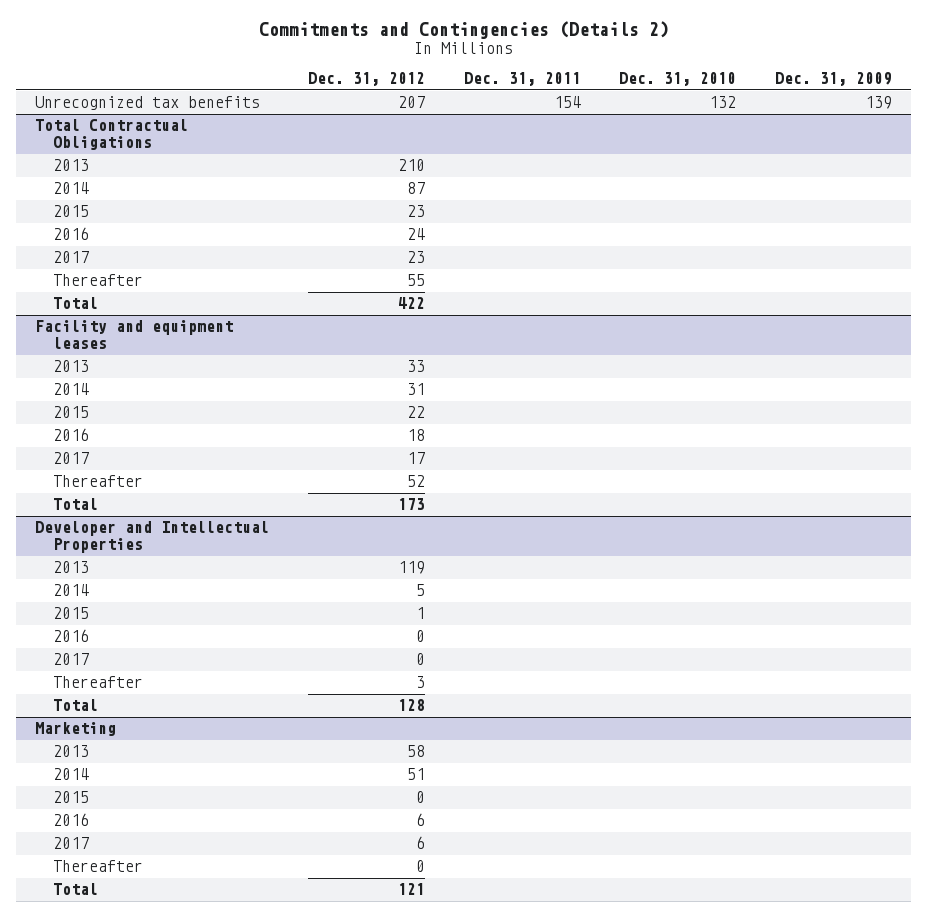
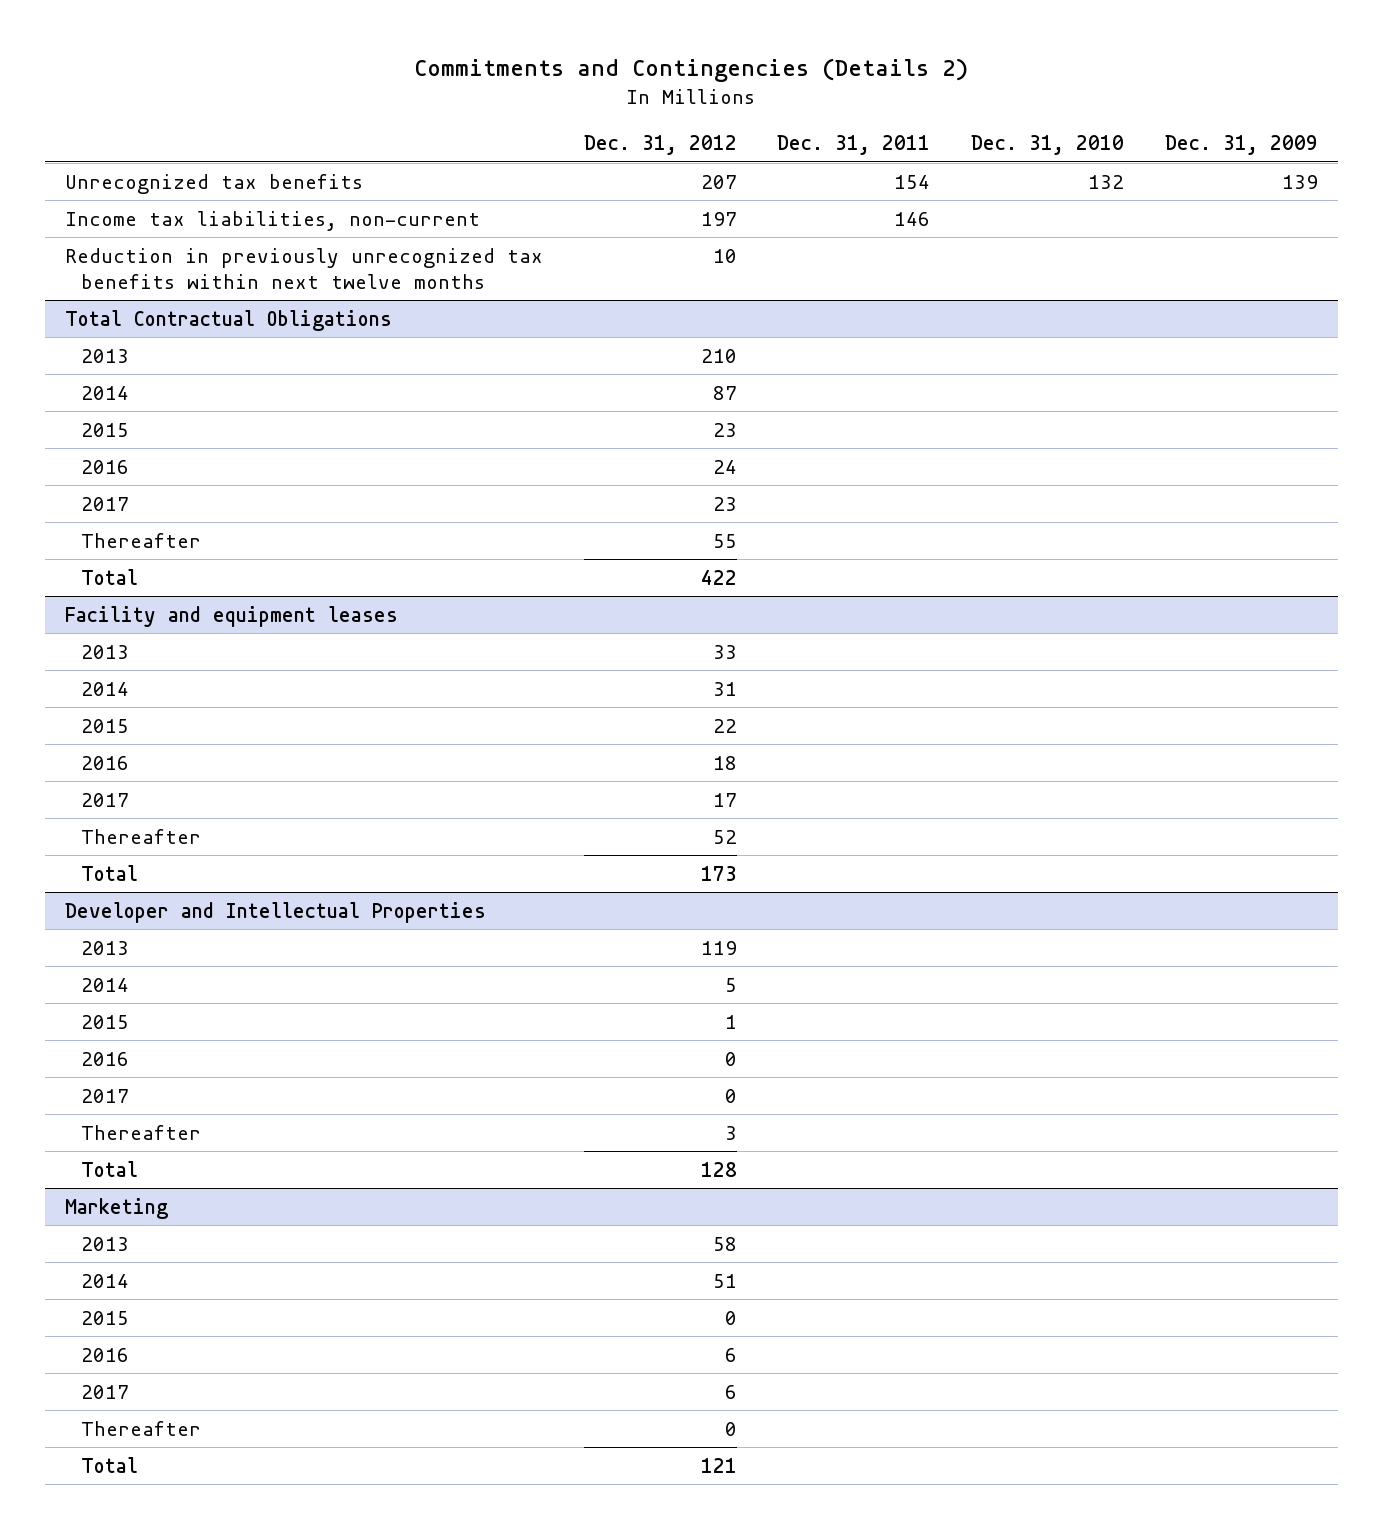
none -> [65,210,481,231] Income tax liabilities, non-current
none -> [65,247,544,289] Reduction in previously unrecognized tax benefits within next twelve months

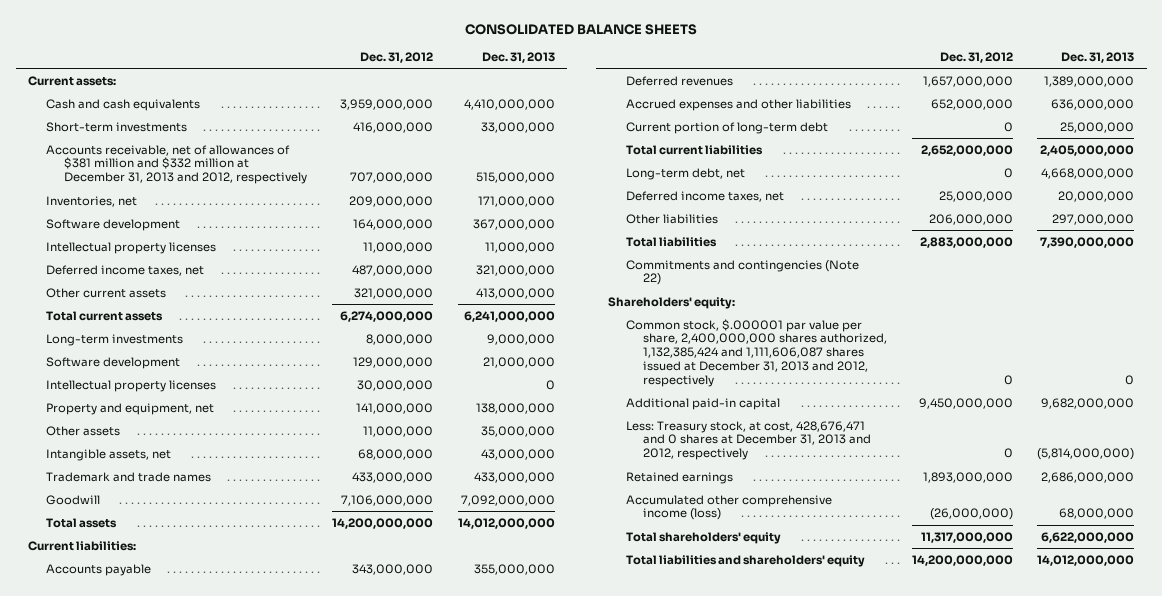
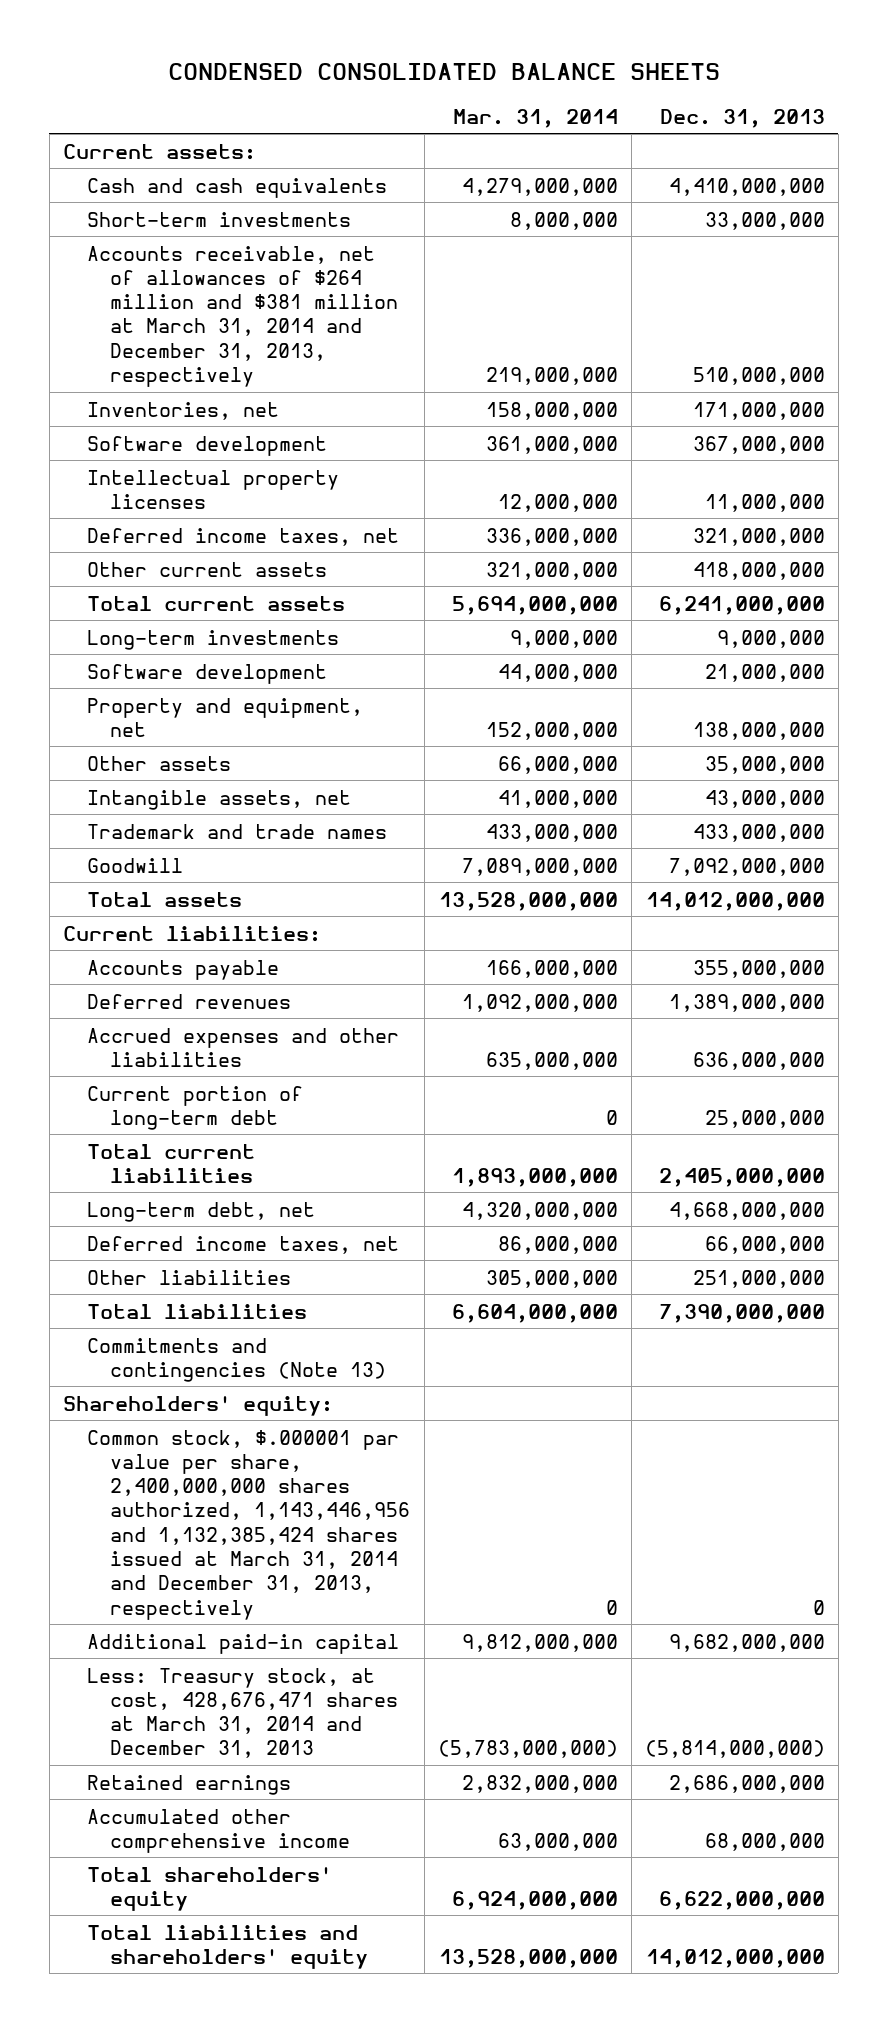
[465,23,698,35] CONSOLIDATED BALANCE SHEETS -> [167,62,720,80] CONDENSED CONSOLIDATED BALANCE SHEETS
[360,52,434,64] Dec. 31, 2012 -> none
none -> [452,108,618,128] Mar. 31, 2014
[45,144,307,185] Accounts receivable, net of allowances of $381 million and $332 million at December 31, 2013 and 2012, respectively -> [86,245,399,387] Accounts receivable, net of allowances of $264 million and $381 million at March 31, 2014 and December 31, 2013, respectively
[475,172,555,184] 515,000,000 -> [692,366,825,385] 510,000,000
[475,287,555,299] 413,000,000 -> [692,561,825,580] 418,000,000
[45,379,216,392] Intellectual property licenses -> none
[1058,190,1135,202] 20,000,000 -> [704,1235,825,1254] 66,000,000
[1052,213,1135,225] 297,000,000 -> [692,1269,825,1288] 251,000,000
[625,259,859,286] Commitments and contingencies (Note 22) -> [86,1337,387,1382] Commitments and contingencies (Note 13)
[625,318,888,387] Common stock, $.000001 par value per share, 2,400,000,000 shares authorized, 1,132,385,424 and 1,111,606,087 shares issued at December 31, 2013 and 2012, respectively -> [86,1429,411,1620] Common stock, $.000001 par value per share, 2,400,000,000 shares authorized, 1,143,446,956 and 1,132,385,424 shares issued at March 31, 2014 and December 31, 2013, respectively
[625,420,872,461] Less: Treasury stock, at cost, 428,676,471 and 0 shares at December 31, 2013 and 2012, respectively -> [86,1667,399,1759] Less: Treasury stock, at cost, 428,676,471 shares at March 31, 2014 and December 31, 2013
[625,494,832,521] Accumulated other comprehensive income (loss) -> [86,1808,351,1853] Accumulated other comprehensive income

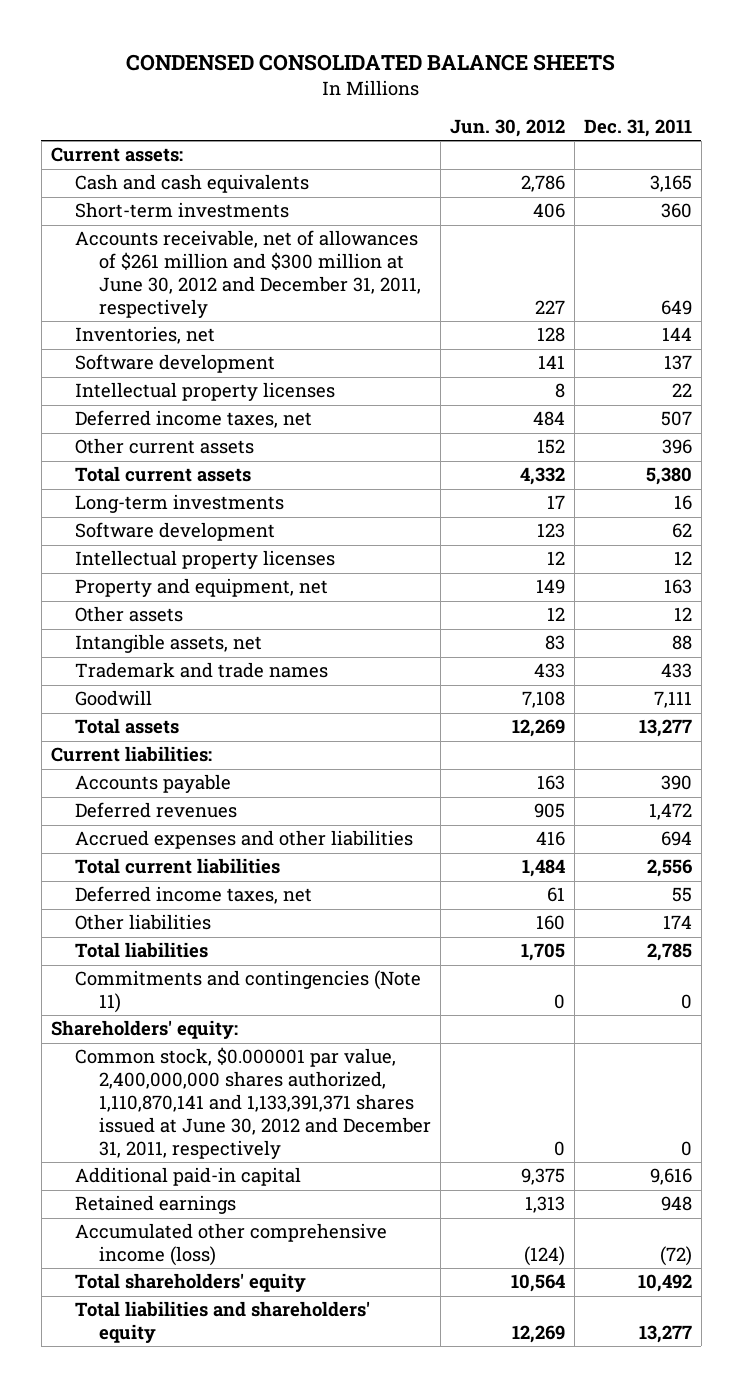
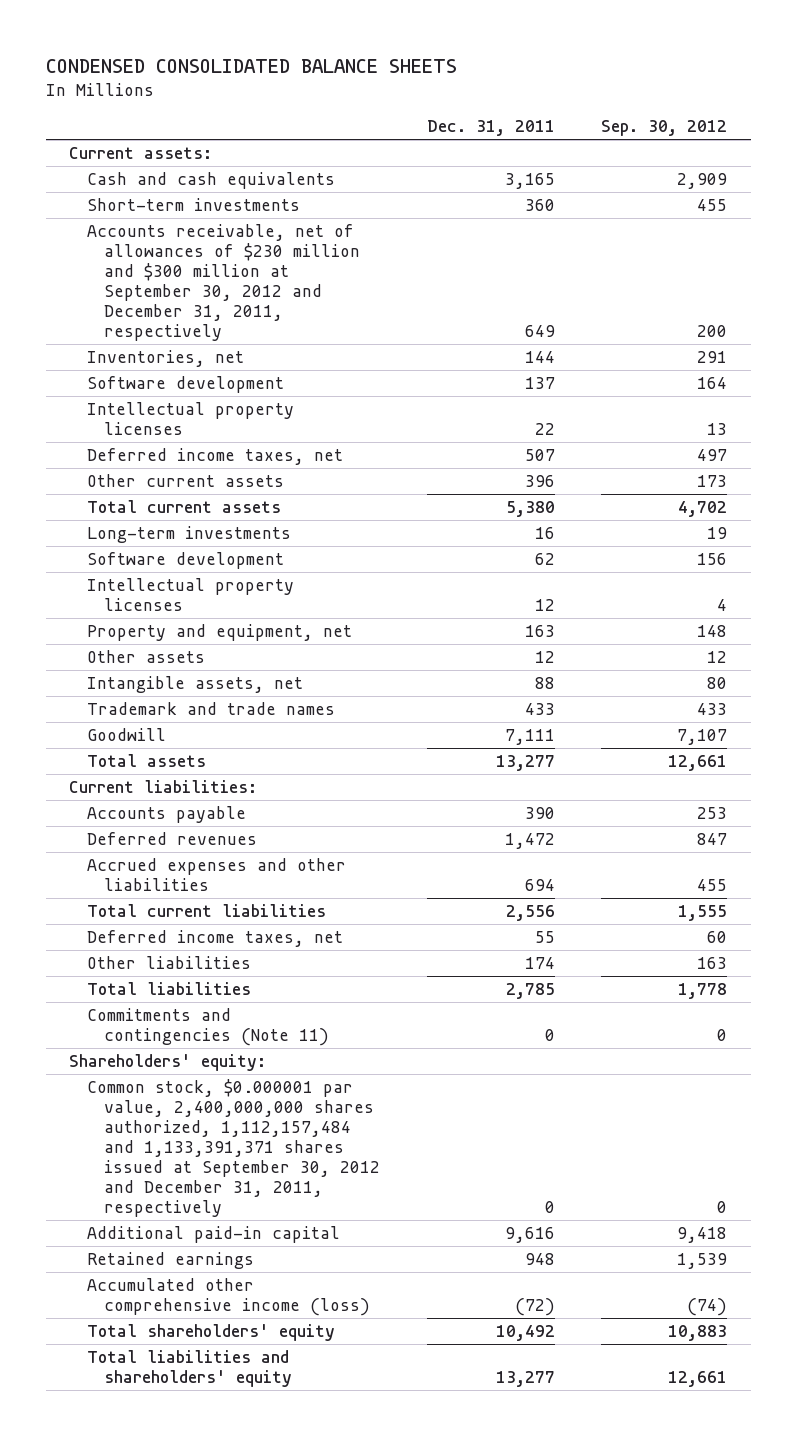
[449,119,565,138] Jun. 30, 2012 -> none
none -> [601,120,728,137] Sep. 30, 2012
[74,230,421,318] Accounts receivable, net of allowances of $261 million and $300 million at June 30, 2012 and December 31, 2011, respectively -> [86,223,361,341] Accounts receivable, net of allowances of $230 million and $300 million at September 30, 2012 and December 31, 2011, respectively
[74,1047,431,1159] Common stock, $0.000001 par value, 2,400,000,000 shares authorized, 1,110,870,141 and 1,133,391,371 shares issued at June 30, 2012 and December 31, 2011, respectively -> [86,1078,381,1217] Common stock, $0.000001 par value, 2,400,000,000 shares authorized, 1,112,157,484 and 1,133,391,371 shares issued at September 30, 2012 and December 31, 2011, respectively

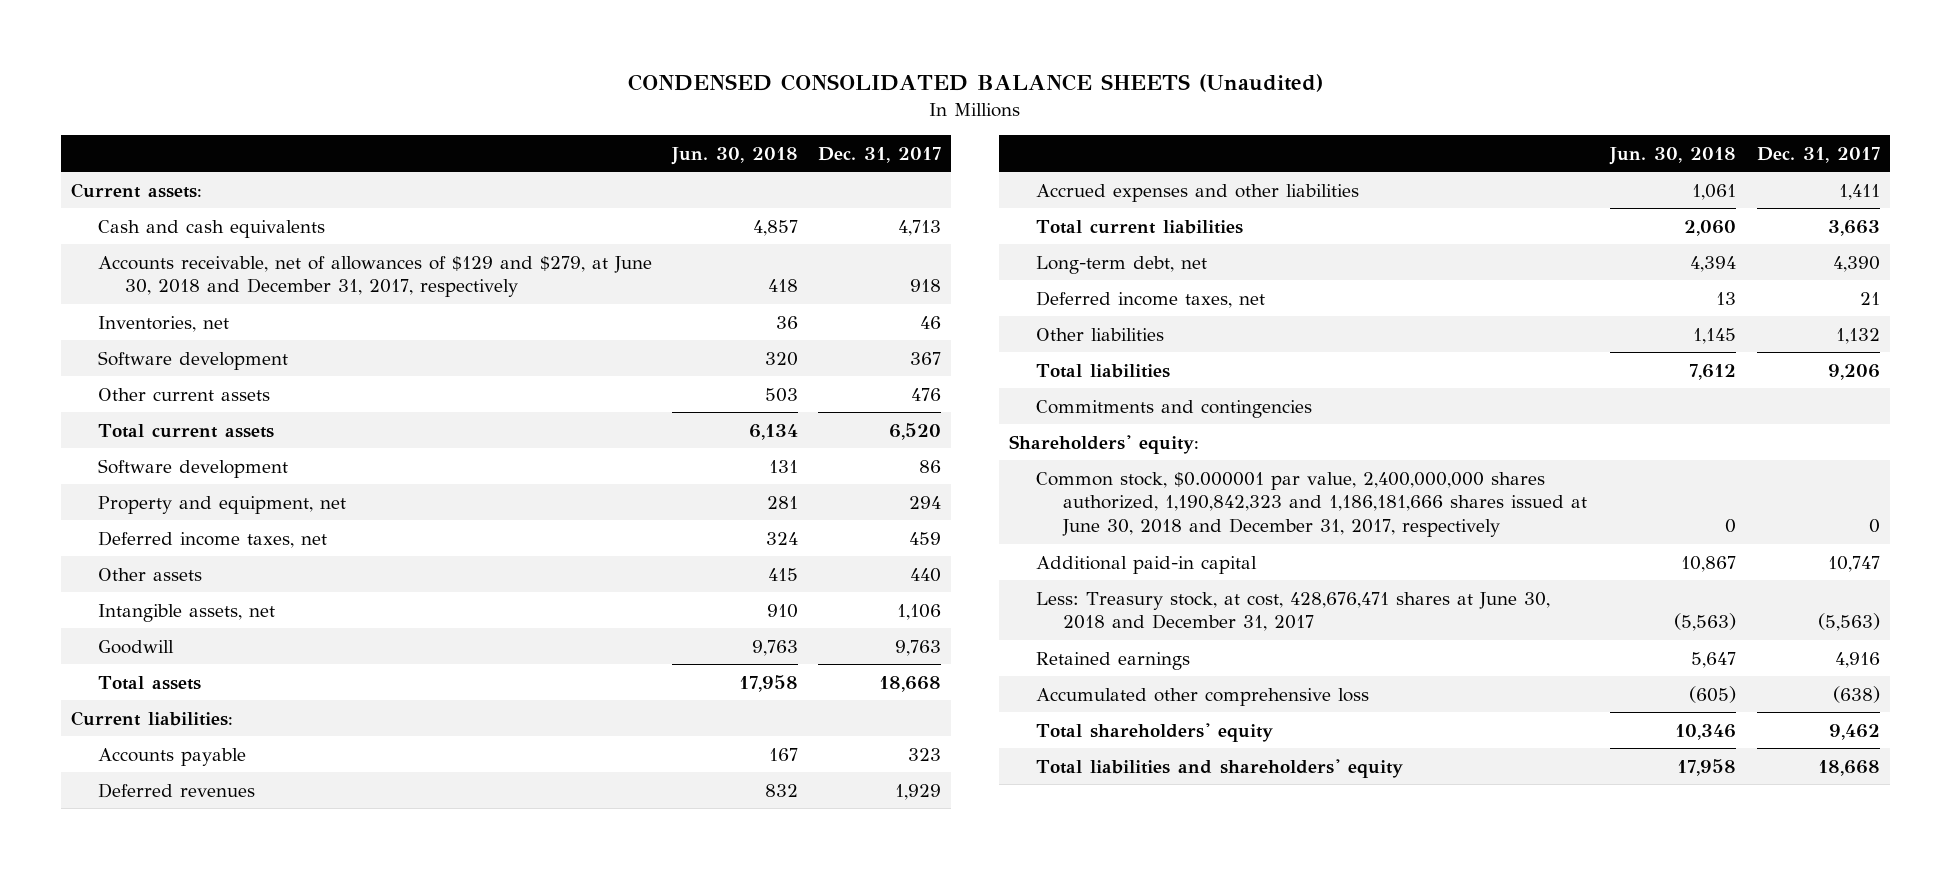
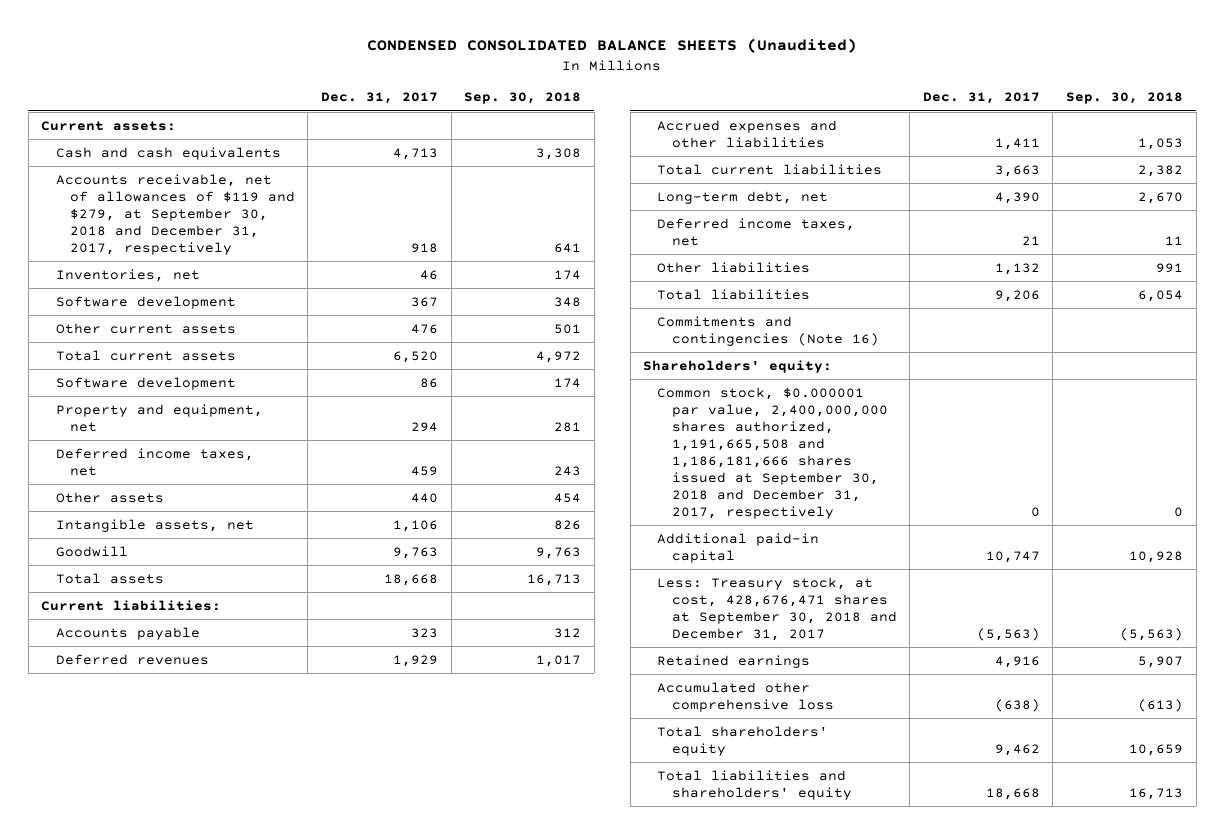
[671,146,799,165] Jun. 30, 2018 -> none
none -> [464,92,582,105] Sep. 30, 2018
[97,255,652,298] Accounts receivable, net of allowances of $129 and $279, at June 30, 2018 and December 31, 2017, respectively -> [55,173,295,255] Accounts receivable, net of allowances of $119 and $279, at September 30, 2018 and December 31, 2017, respectively
[1036,399,1313,418] Commitments and contingencies -> [657,315,879,346] Commitments and contingencies (Note 16)
[1036,471,1588,538] Common stock, $0.000001 par value, 2,400,000,000 shares authorized, 1,190,842,323 and 1,186,181,666 shares issued at June 30, 2018 and December 31, 2017, respectively -> [657,386,888,519] Common stock, $0.000001 par value, 2,400,000,000 shares authorized, 1,191,665,508 and 1,186,181,666 shares issued at September 30, 2018 and December 31, 2017, respectively
[1036,591,1551,632] Less: Treasury stock, at cost, 428,676,471 shares at June 30, 2018 and December 31, 2017 -> [657,576,897,641] Less: Treasury stock, at cost, 428,676,471 shares at September 30, 2018 and December 31, 2017

